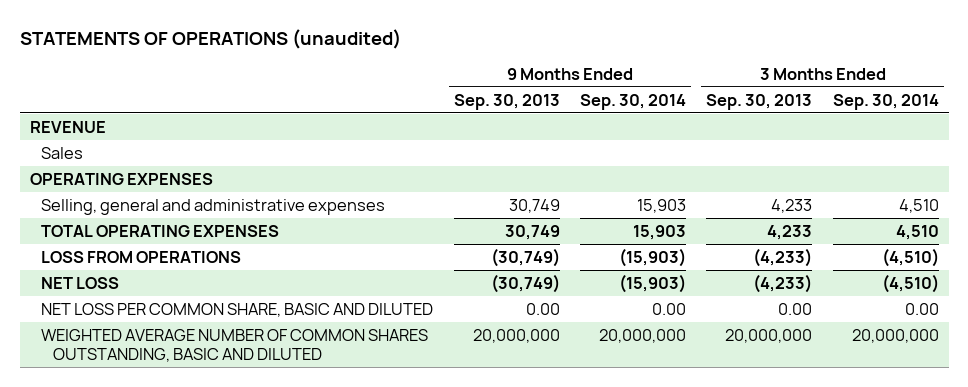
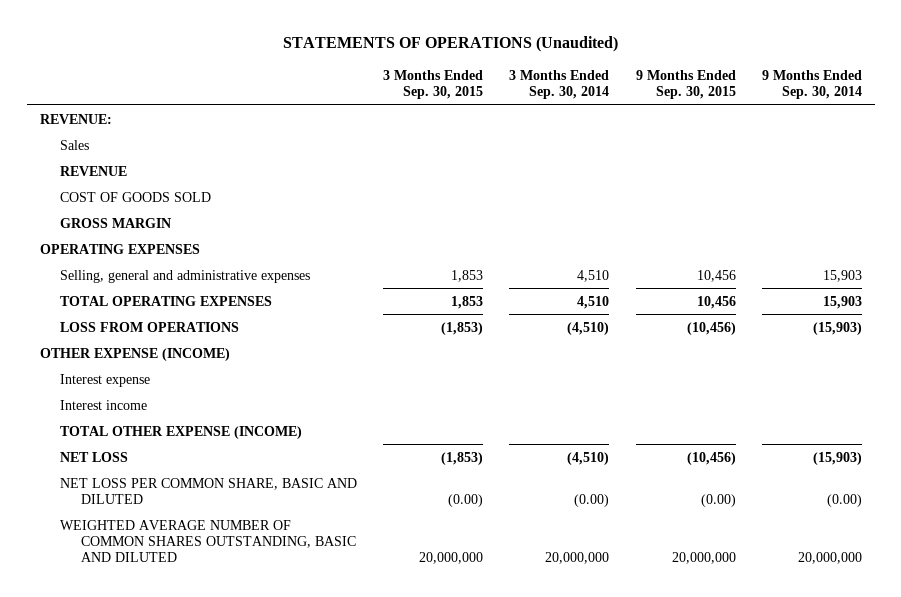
[19,28,401,49] STATEMENTS OF OPERATIONS (unaudited) -> [282,36,618,53] STATEMENTS OF OPERATIONS (Unaudited)
[453,93,560,110] Sep. 30, 2013 -> none
[706,93,813,110] Sep. 30, 2013 -> none
none -> [383,69,484,100] 3 Months Ended Sep. 30, 2015
none -> [635,69,736,100] 9 Months Ended Sep. 30, 2015
none -> [39,113,112,124] REVENUE:
[29,120,106,133] REVENUE -> [60,165,128,176] REVENUE
none -> [60,191,212,202] COST OF GOODS SOLD
none -> [60,217,172,228] GROSS MARGIN
none -> [39,347,230,361] OTHER EXPENSE (INCOME)
none -> [60,373,151,387] Interest expense
none -> [60,399,148,410] Interest income
none -> [60,425,303,439] TOTAL OTHER EXPENSE (INCOME)
[651,302,686,315] 0.00 -> [826,493,862,507] (0.00)
[904,302,939,315] 0.00 -> [574,493,610,507] (0.00)

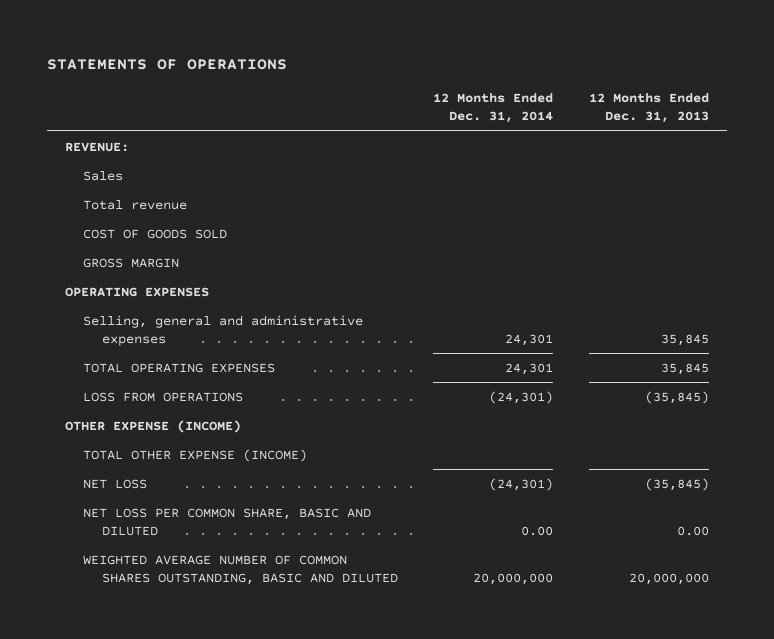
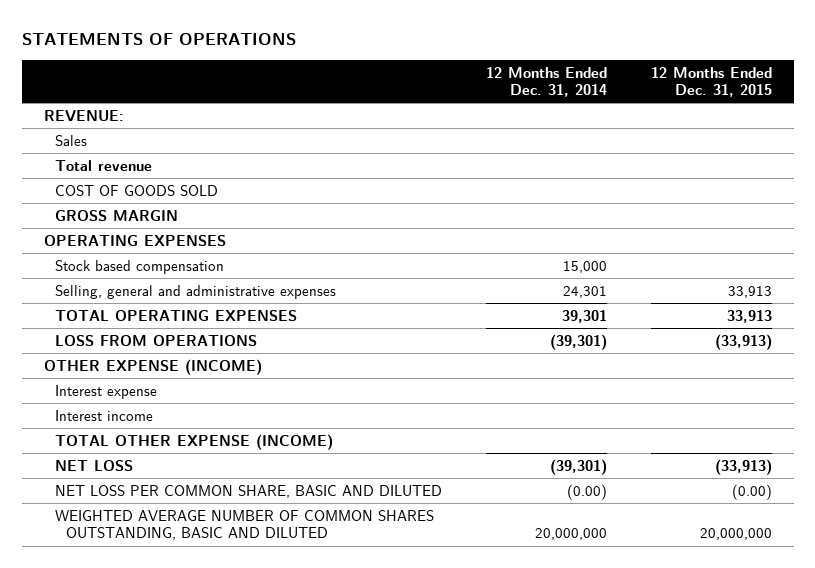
[588,92,709,124] 12 Months Ended Dec. 31, 2013 -> none
none -> [650,66,772,98] 12 Months Ended Dec. 31, 2015
none -> [55,259,225,274] Stock based compensation
[505,362,554,375] 24,301 -> [561,309,607,323] 39,301
[489,390,554,404] (24,301) -> [549,333,607,350] (39,301)
none -> [55,384,158,399] Interest expense
none -> [55,409,154,421] Interest income
[489,477,554,491] (24,301) -> [549,458,607,475] (39,301)
[521,525,554,536] 0.00 -> [566,483,607,500] (0.00)

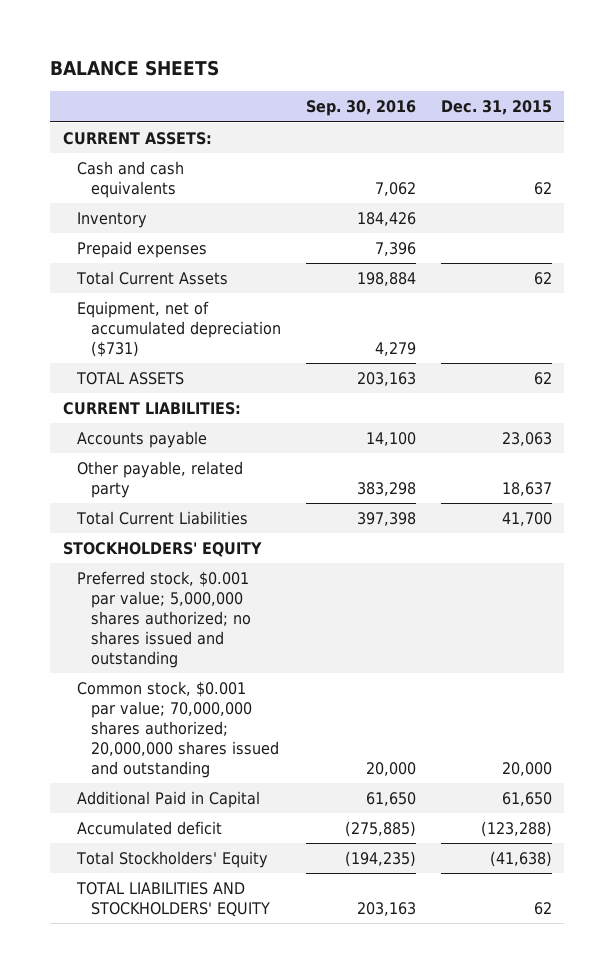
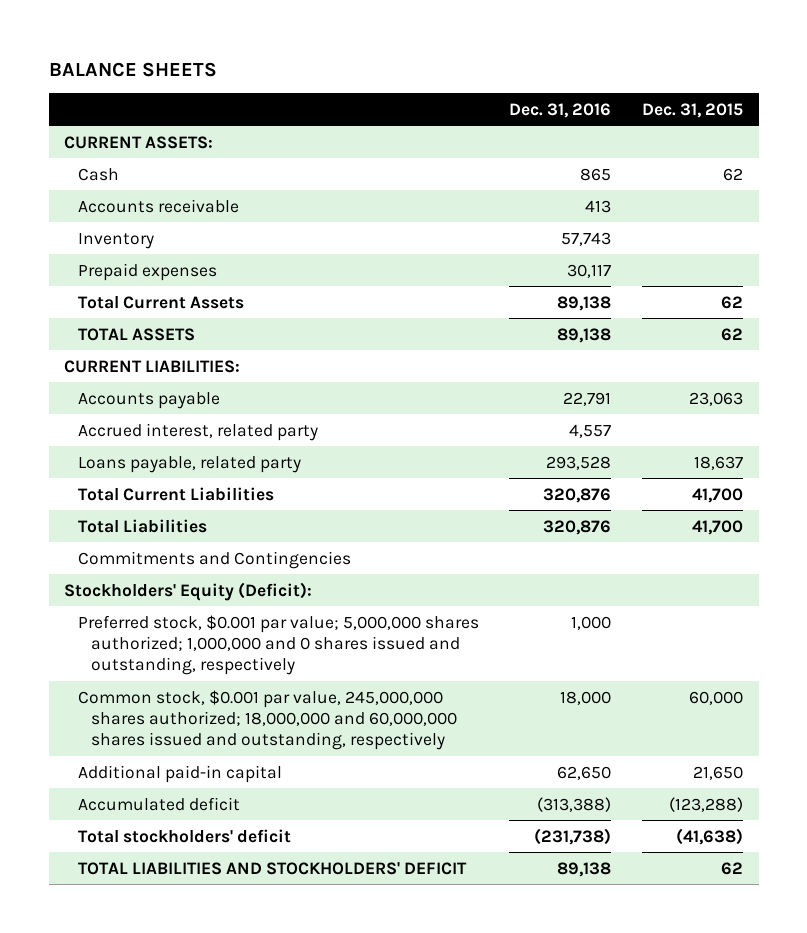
[305,100,416,117] Sep. 30, 2016 -> none
none -> [509,102,612,118] Dec. 31, 2016
[77,161,185,198] Cash and cash equivalents -> [77,167,119,181] Cash
none -> [77,198,239,213] Accounts receivable
[77,301,282,357] Equipment, net of accumulated depreciation ($731) -> none
none -> [77,422,318,441] Accrued interest, related party
[77,461,244,498] Other payable, related party -> [77,455,301,473] Loans payable, related party
none -> [77,518,207,533] Total Liabilities
none -> [77,550,351,569] Commitments and Contingencies
[62,542,262,558] STOCKHOLDERS' EQUITY -> [64,581,313,601] Stockholders' Equity (Deficit):
[77,571,252,668] Preferred stock, $0.001 par value; 5,000,000 shares authorized; no shares issued and outstanding -> [77,614,479,676] Preferred stock, $0.001 par value; 5,000,000 shares authorized; 1,000,000 and 0 shares issued and outstanding, respectively
[77,681,280,778] Common stock, $0.001 par value; 70,000,000 shares authorized; 20,000,000 shares issued and outstanding -> [77,689,458,751] Common stock, $0.001 par value, 245,000,000 shares authorized; 18,000,000 and 60,000,000 shares issued and outstanding, respectively
[501,761,552,776] 20,000 -> [689,690,744,705] 60,000
[77,791,261,809] Additional Paid in Capital -> [77,764,282,783] Additional paid-in capital
[501,792,552,807] 61,650 -> [693,765,744,780] 21,650
[76,851,269,869] Total Stockholders' Equity -> [77,828,291,843] Total stockholders' deficit
[76,882,271,917] TOTAL LIABILITIES AND STOCKHOLDERS' EQUITY -> [77,861,467,875] TOTAL LIABILITIES AND STOCKHOLDERS' DEFICIT

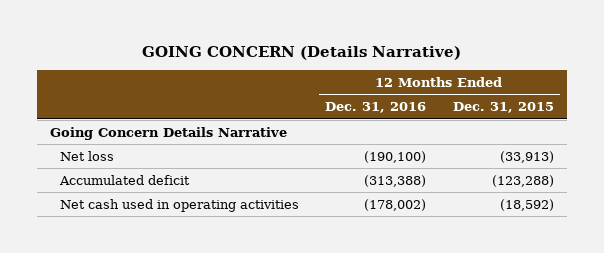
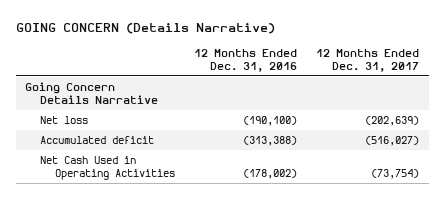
[452,102,554,114] Dec. 31, 2015 -> none
none -> [316,48,420,72] 12 Months Ended Dec. 31, 2017
[60,198,300,212] Net cash used in operating activities -> [40,156,176,181] Net Cash Used in Operating Activities

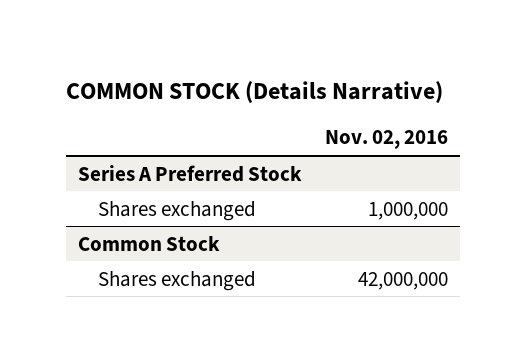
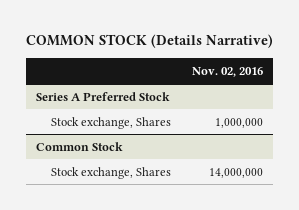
[97,200,256,221] Shares exchanged -> [51,116,172,129] Stock exchange, Shares
[97,270,256,291] Shares exchanged -> [51,166,172,179] Stock exchange, Shares
[358,271,449,290] 42,000,000 -> [208,167,263,178] 14,000,000

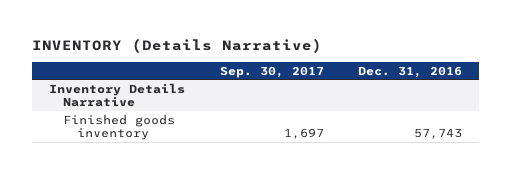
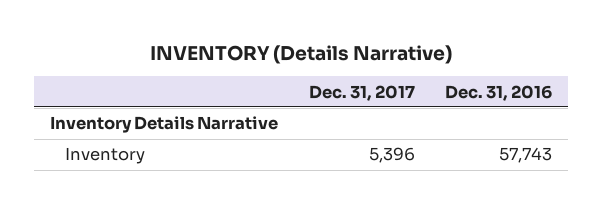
[219,65,324,78] Sep. 30, 2017 -> none
none -> [308,84,415,101] Dec. 31, 2017
[63,113,176,141] Finished goods inventory -> [64,147,145,165] Inventory

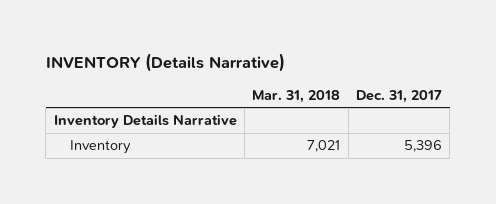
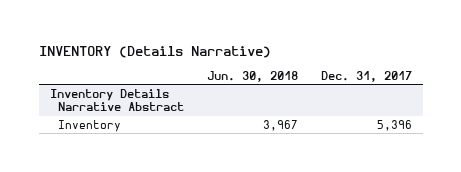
[252,89,341,103] Mar. 31, 2018 -> none
none -> [207,70,299,82] Jun. 30, 2018
[53,114,237,129] Inventory Details Narrative -> [49,88,185,112] Inventory Details Narrative Abstract

